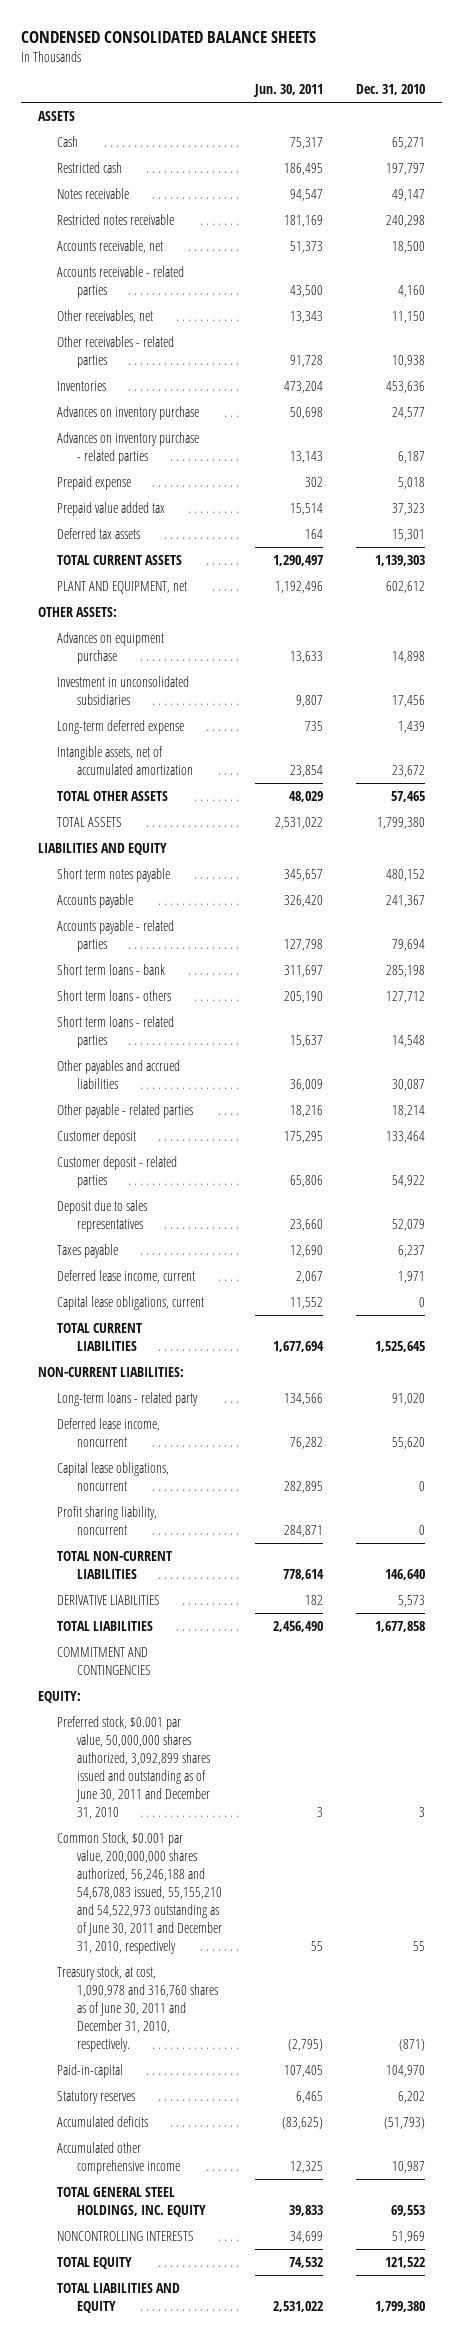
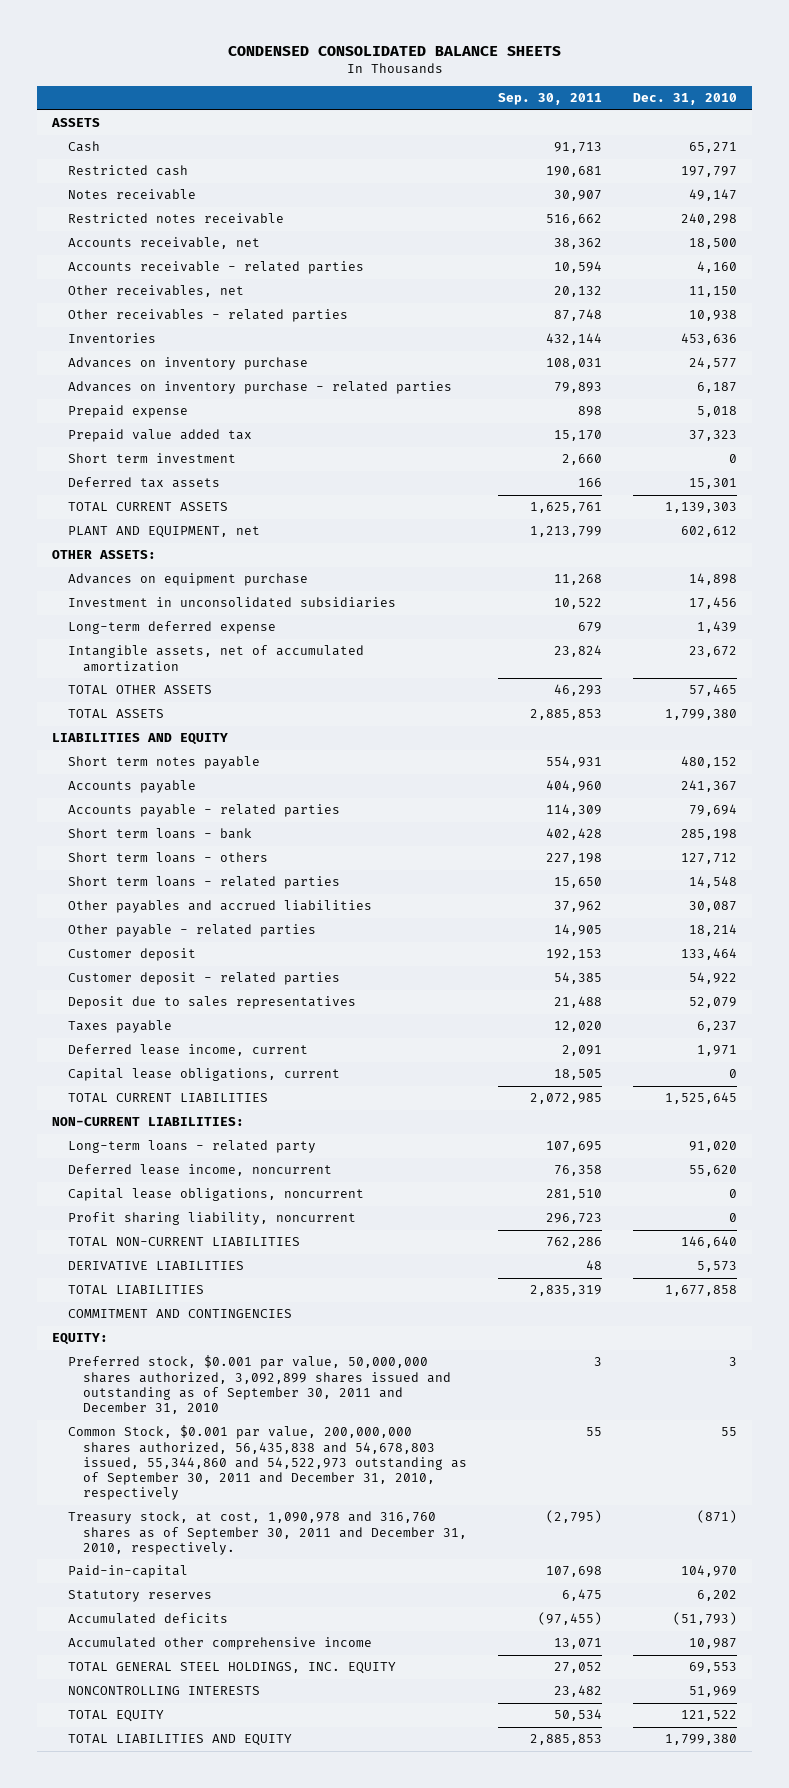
[253,84,324,98] Jun. 30, 2011 -> none
none -> [498,92,603,105] Sep. 30, 2011
none -> [67,453,236,464] Short term investment
[57,1715,211,1819] Preferred stock, $0.001 par value, 50,000,000 shares authorized, 3,092,899 shares issued and outstanding as of June 30, 2011 and December 31, 2010 -> [67,1355,452,1415] Preferred stock, $0.001 par value, 50,000,000 shares authorized, 3,092,899 shares issued and outstanding as of September 30, 2011 and December 31, 2010
[57,1831,223,1954] Common Stock, $0.001 par value, 200,000,000 shares authorized, 56,246,188 and 54,678,083 issued, 55,155,210 and 54,522,973 outstanding as of June 30, 2011 and December 31, 2010, respectively -> [67,1425,468,1501] Common Stock, $0.001 par value, 200,000,000 shares authorized, 56,435,838 and 54,678,803 issued, 55,344,860 and 54,522,973 outstanding as of September 30, 2011 and December 31, 2010, respectively
[57,1965,219,2052] Treasury stock, at cost, 1,090,978 and 316,760 shares as of June 30, 2011 and December 31, 2010, respectively. -> [67,1511,468,1555] Treasury stock, at cost, 1,090,978 and 316,760 shares as of September 30, 2011 and December 31, 2010, respectively.

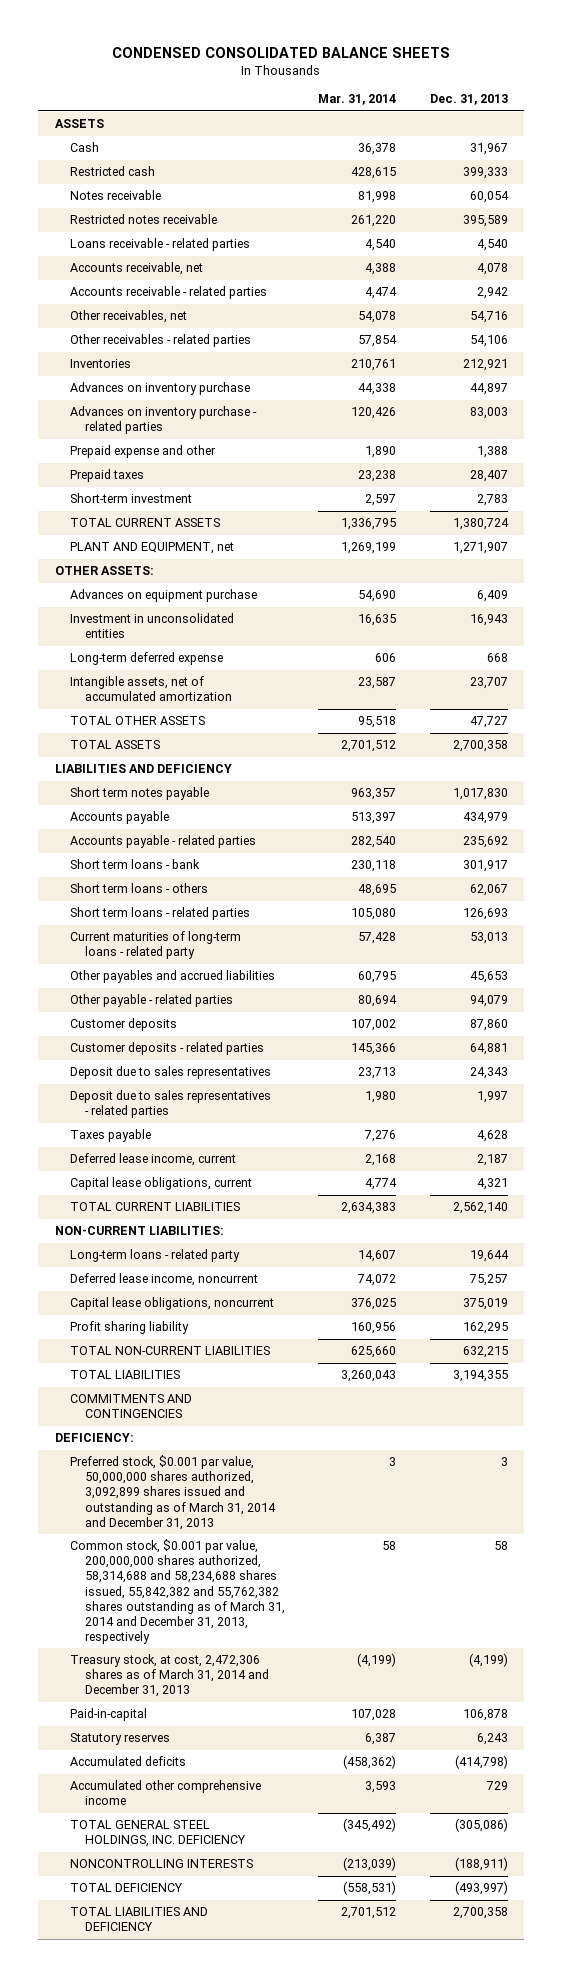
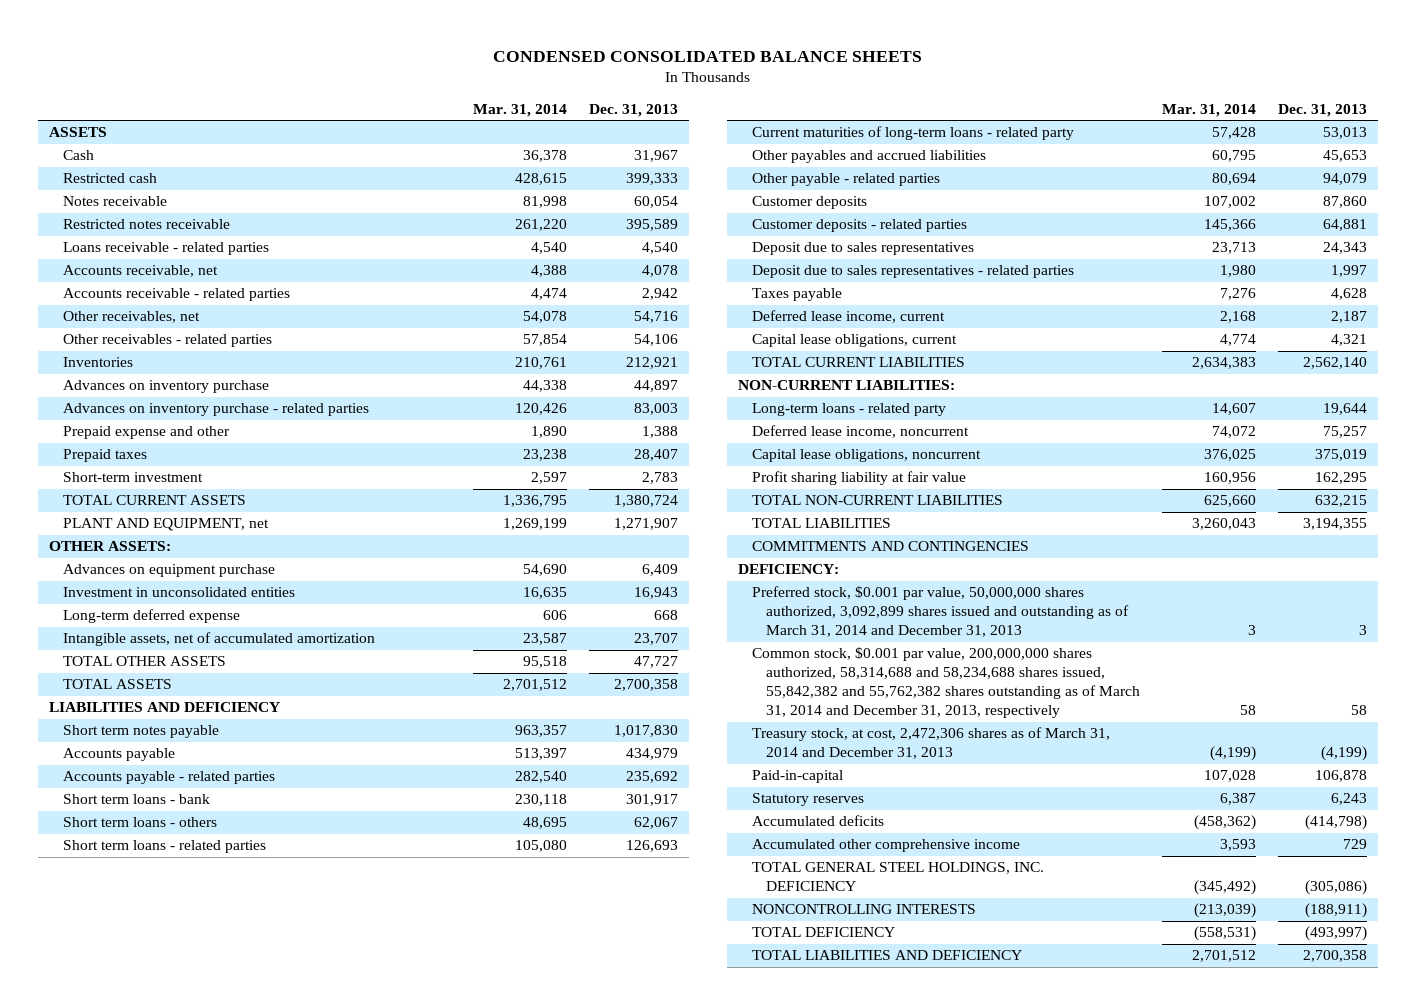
[70,1321,190,1335] Profit sharing liability -> [752,471,967,486] Profit sharing liability at fair value

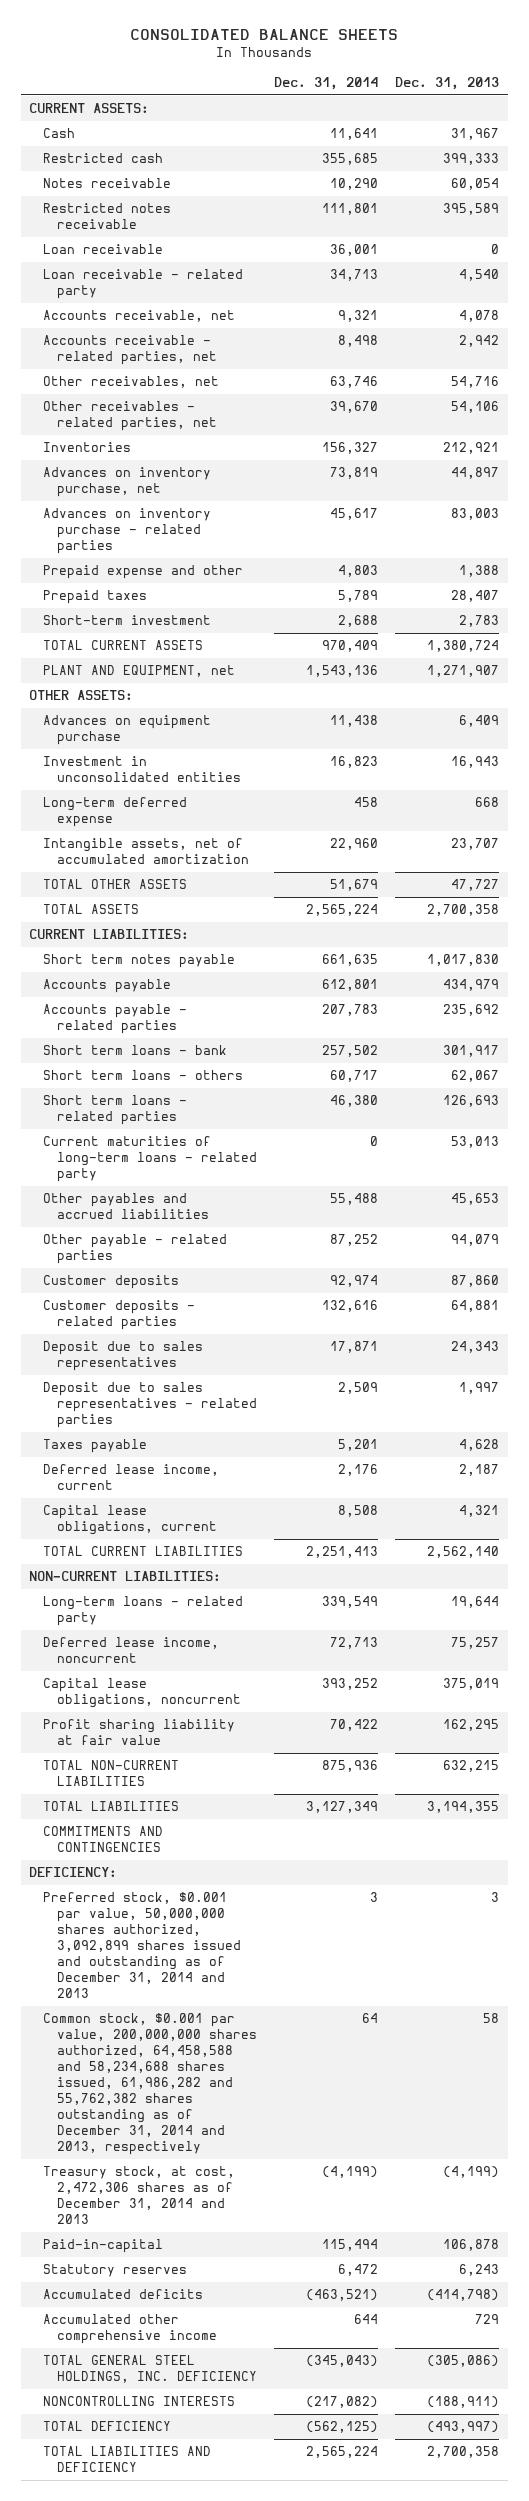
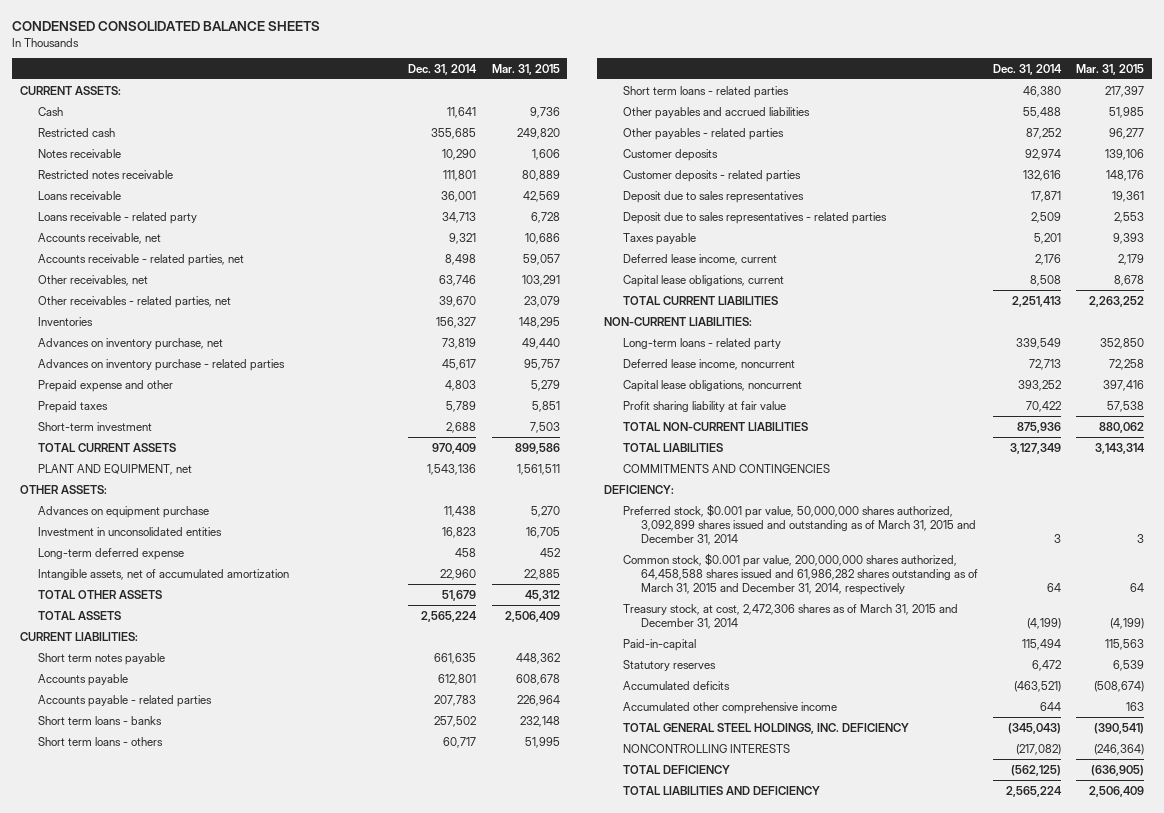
[130,29,399,41] CONSOLIDATED BALANCE SHEETS -> [12,20,321,31] CONDENSED CONSOLIDATED BALANCE SHEETS
[395,77,500,91] Dec. 31, 2013 -> none
none -> [491,63,560,75] Mar. 31, 2015
[43,244,164,255] Loan receivable -> [38,190,122,200] Loans receivable
[43,269,244,300] Loan receivable - related party -> [38,211,198,224] Loans receivable - related party
[43,1045,228,1056] Short term loans - bank -> [38,715,163,725] Short term loans - banks
[43,1136,257,1183] Current maturities of long-term loans - related party -> none
[43,1234,228,1265] Other payable - related parties -> [622,127,784,140] Other payables - related parties
[43,1892,241,1999] Preferred stock, $0.001 par value, 50,000,000 shares authorized, 3,092,899 shares issued and outstanding as of December 31, 2014 and 2013 -> [622,503,976,545] Preferred stock, $0.001 par value, 50,000,000 shares authorized, 3,092,899 shares issued and outstanding as of March 31, 2015 and December 31, 2014
[43,2013,257,2156] Common stock, $0.001 par value, 200,000,000 shares authorized, 64,458,588 and 58,234,688 shares issued, 61,986,282 and 55,762,382 shares outstanding as of December 31, 2014 and 2013, respectively -> [622,552,978,595] Common stock, $0.001 par value, 200,000,000 shares authorized, 64,458,588 shares issued and 61,986,282 shares outstanding as of March 31, 2015 and December 31, 2014, respectively
[43,2166,236,2225] Treasury stock, at cost, 2,472,306 shares as of December 31, 2014 and 2013 -> [622,603,958,629] Treasury stock, at cost, 2,472,306 shares as of March 31, 2015 and December 31, 2014

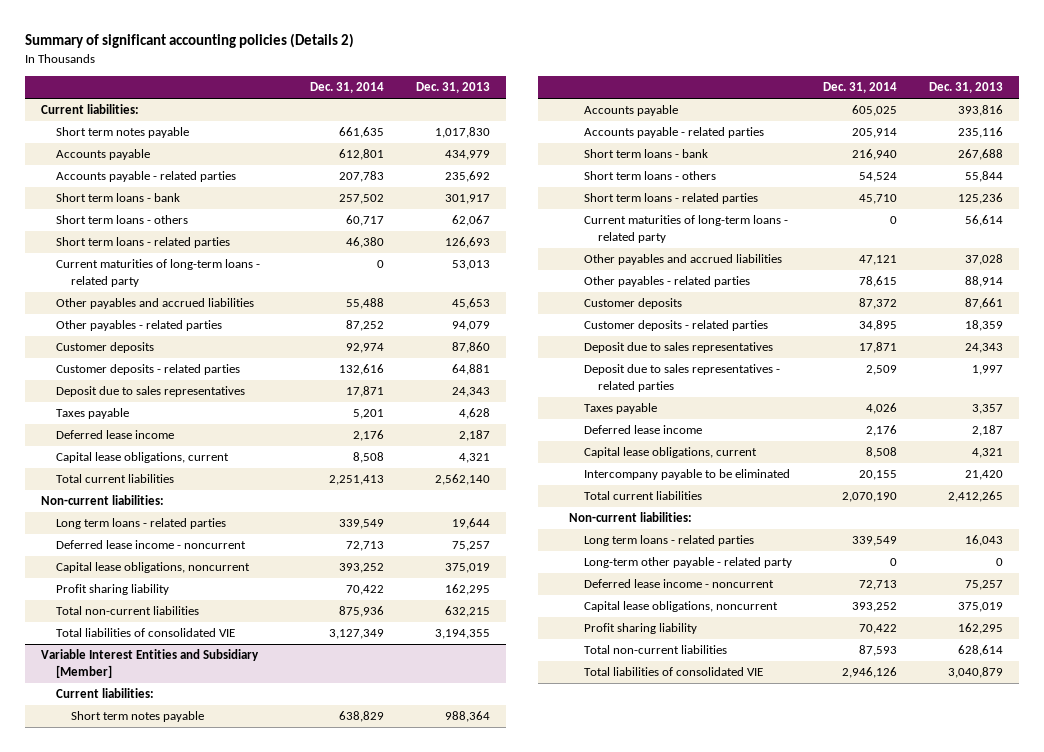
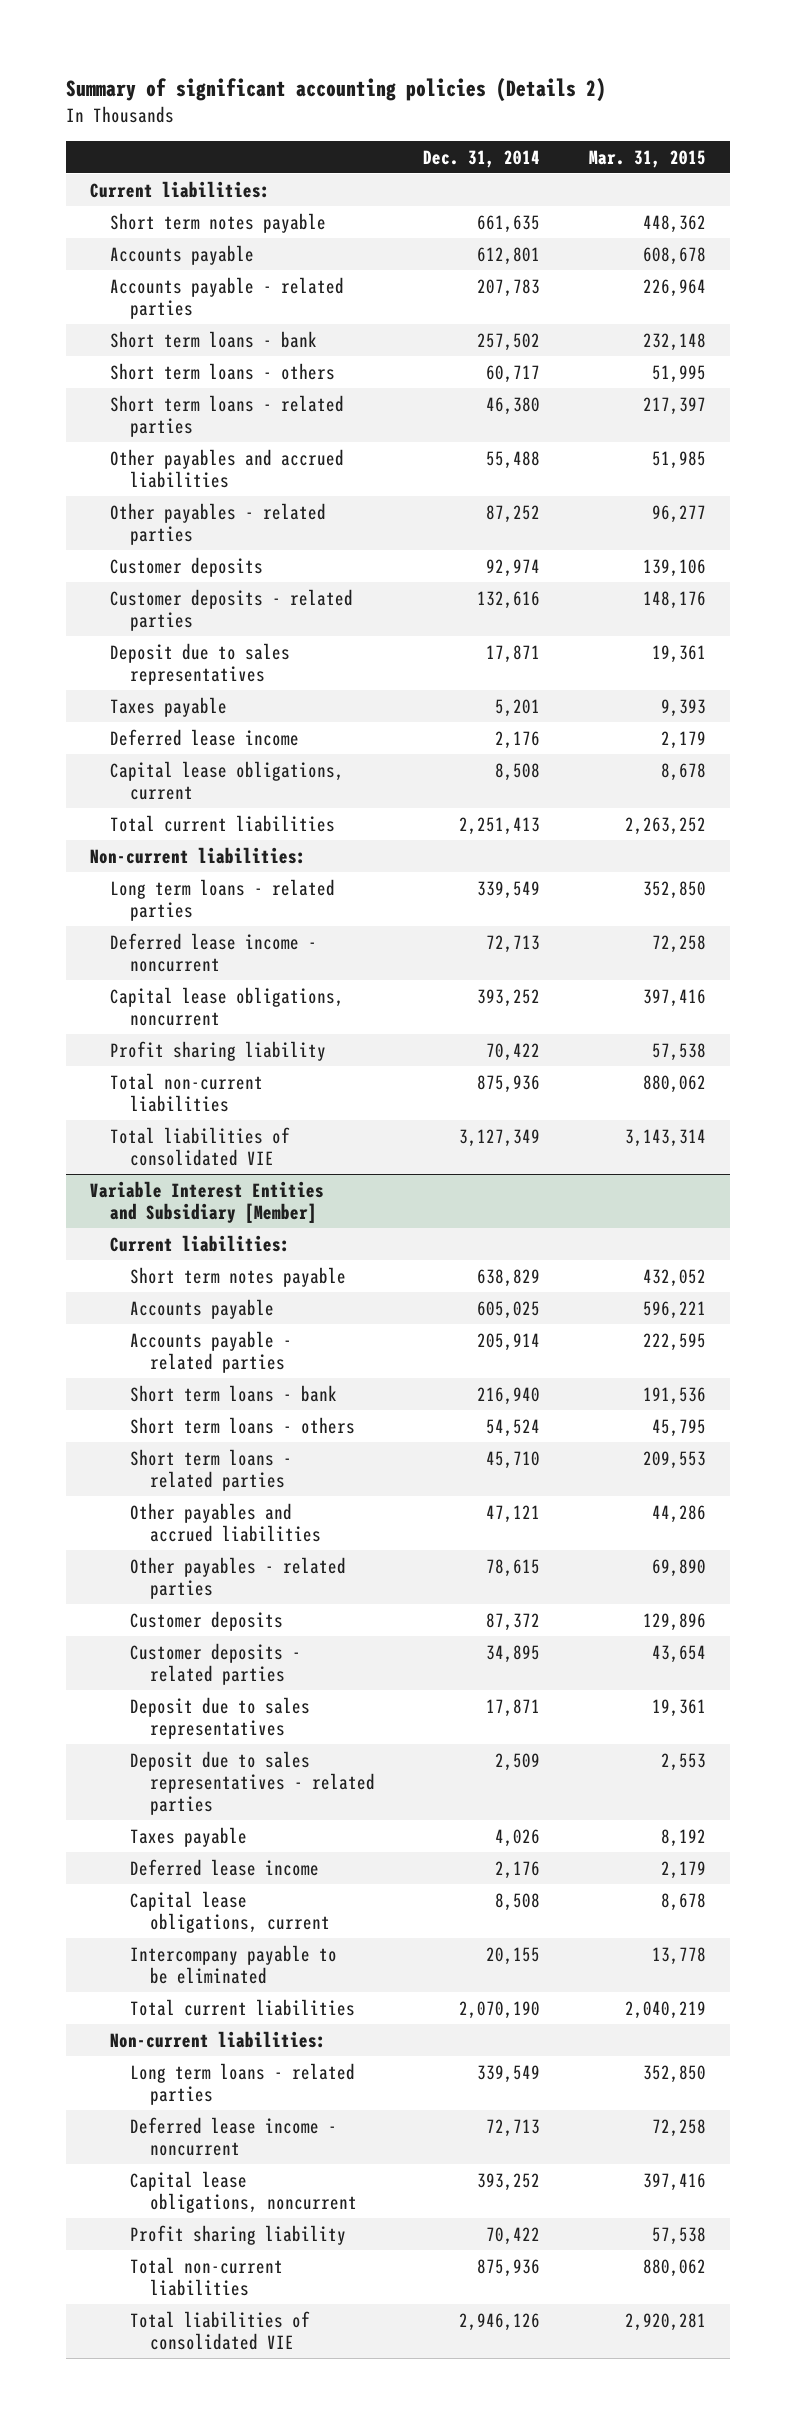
[415,82,490,94] Dec. 31, 2013 -> none
none -> [588,149,706,168] Mar. 31, 2015
[55,259,260,287] Current maturities of long-term loans - related party -> none
[583,215,788,243] Current maturities of long-term loans - related party -> none
[583,557,792,569] Long-term other payable - related party -> none
[859,645,898,657] 87,593 -> [477,2258,541,2277] 875,936

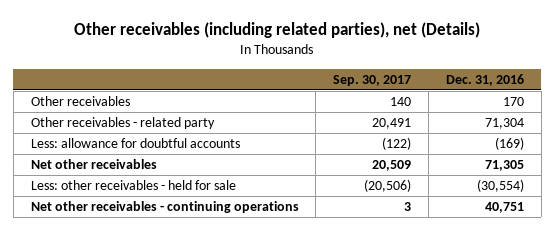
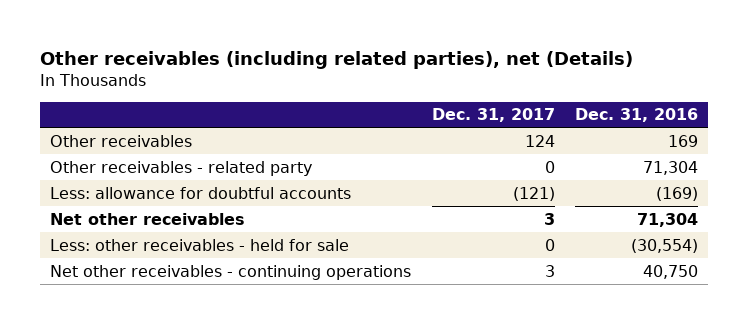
[333,74,412,86] Sep. 30, 2017 -> none
none -> [431,108,555,123] Dec. 31, 2017
[502,97,524,107] 170 -> [668,134,699,147] 169
[484,160,524,172] 71,305 -> [637,212,699,227] 71,304
[484,202,524,214] 40,751 -> [643,264,699,279] 40,750

